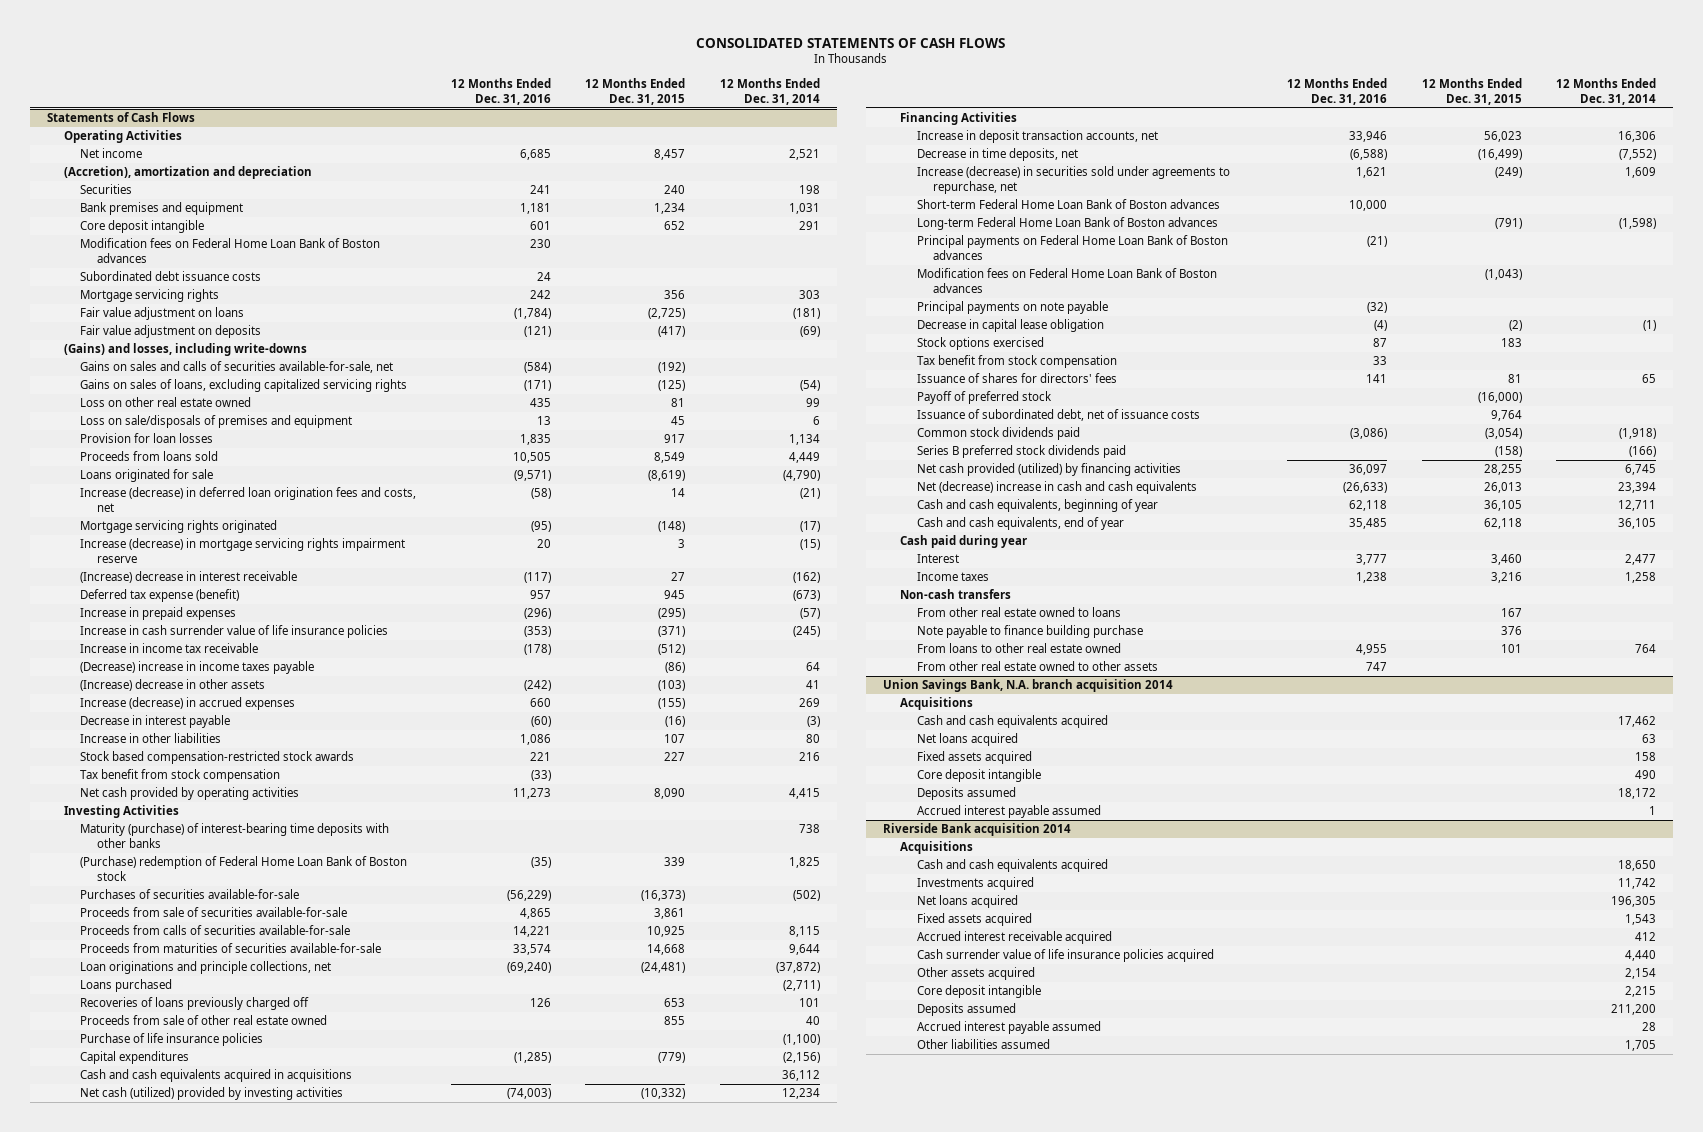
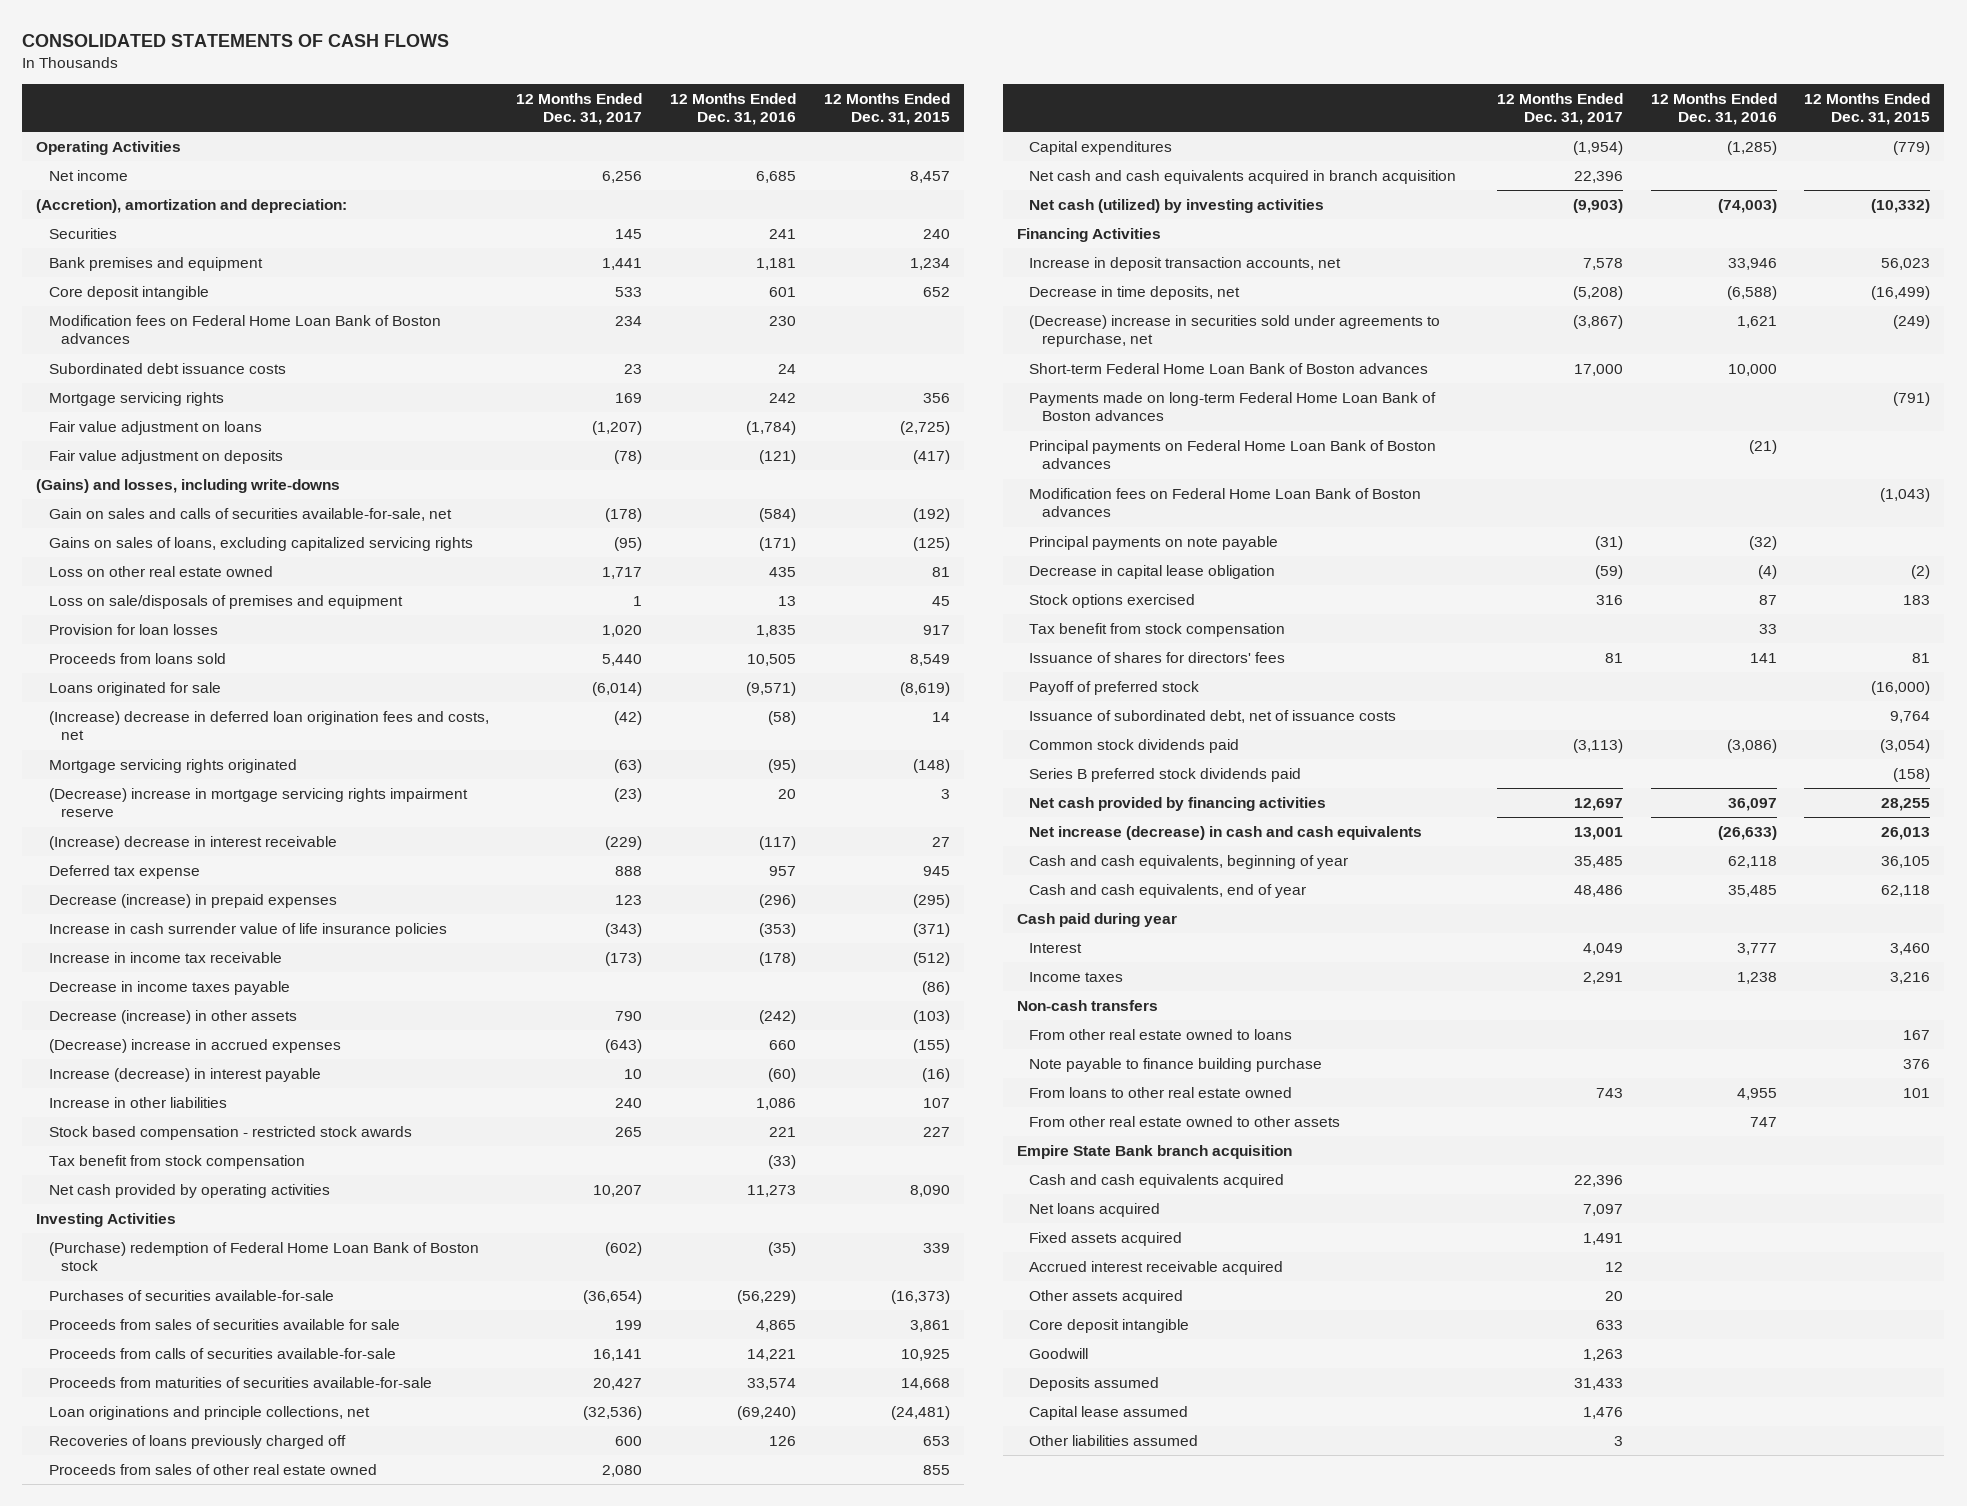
[719,78,820,105] 12 Months Ended Dec. 31, 2014 -> none
none -> [516,92,643,126] 12 Months Ended Dec. 31, 2017
[46,112,195,123] Statements of Cash Flows -> none
[63,166,312,180] (Accretion), amortization and depreciation -> [36,199,348,214] (Accretion), amortization and depreciation:
[80,361,394,374] Gains on sales and calls of securities available-for-sale, net -> [48,508,452,522] Gain on sales and calls of securities available-for-sale, net
[80,487,417,513] Increase (decrease) in deferred loan origination fees and costs, net -> [48,711,489,741] (Increase) decrease in deferred loan origination fees and costs, net
[80,538,406,564] Increase (decrease) in mortgage servicing rights impairment reserve -> [48,788,468,818] (Decrease) increase in mortgage servicing rights impairment reserve
[80,589,240,603] Deferred tax expense (benefit) -> [48,865,200,880] Deferred tax expense
[80,607,237,621] Increase in prepaid expenses -> [48,894,337,909] Decrease (increase) in prepaid expenses
[80,661,315,675] (Decrease) increase in income taxes payable -> [48,981,290,996] Decrease in income taxes payable
[80,679,266,692] (Increase) decrease in other assets -> [48,1010,297,1025] Decrease (increase) in other assets
[80,697,296,711] Increase (decrease) in accrued expenses -> [48,1039,341,1054] (Decrease) increase in accrued expenses
[80,715,231,729] Decrease in interest payable -> [48,1068,321,1083] Increase (decrease) in interest payable
[80,751,355,765] Stock based compensation-restricted stock awards -> [48,1126,412,1141] Stock based compensation - restricted stock awards
[80,823,390,849] Maturity (purchase) of interest-bearing time deposits with other banks -> none
[80,907,348,918] Proceeds from sale of securities available-for-sale -> [48,1319,400,1331] Proceeds from sales of securities available for sale
[80,979,173,993] Loans purchased -> none
[80,1033,264,1047] Purchase of life insurance policies -> none
[80,1015,328,1026] Proceeds from sale of other real estate owned -> [48,1464,377,1476] Proceeds from sales of other real estate owned
[80,1069,353,1083] Cash and cash equivalents acquired in acquisitions -> [1029,170,1457,185] Net cash and cash equivalents acquired in branch acquisition
[80,1087,344,1101] Net cash (utilized) provided by investing activities -> [1029,199,1325,214] Net cash (utilized) by investing activities
[916,166,1230,195] Increase (decrease) in securities sold under agreements to repurchase, net -> [1029,315,1441,348] (Decrease) increase in securities sold under agreements to repurchase, net
[916,217,1218,231] Long-term Federal Home Loan Bank of Boston advances -> [1029,392,1437,422] Payments made on long-term Federal Home Loan Bank of Boston advances
[916,463,1181,477] Net cash provided (utilized) by financing activities -> [1029,797,1327,812] Net cash provided by financing activities
[916,481,1197,495] Net (decrease) increase in cash and cash equivalents -> [1029,826,1423,841] Net increase (decrease) in cash and cash equivalents
[883,679,1174,693] Union Savings Bank, N.A. branch acquisition 2014 -> none
[899,697,973,711] Acquisitions -> none
[916,715,1108,729] Cash and cash equivalents acquired -> none
[916,733,1018,747] Net loans acquired -> none
[916,751,1032,765] Fixed assets acquired -> none
[916,769,1041,783] Core deposit intangible -> none
[916,787,1016,801] Deposits assumed -> none
[916,805,1101,819] Accrued interest payable assumed -> none
[883,823,1072,837] Riverside Bank acquisition 2014 -> none
[899,841,973,855] Acquisitions -> none
none -> [1016,1145,1292,1160] Empire State Bank branch acquisition
[916,877,1034,891] Investments acquired -> none
[916,949,1214,963] Cash surrender value of life insurance policies acquired -> none
none -> [1029,1348,1089,1360] Goodwill
[916,1021,1101,1035] Accrued interest payable assumed -> none
none -> [1029,1406,1189,1421] Capital lease assumed

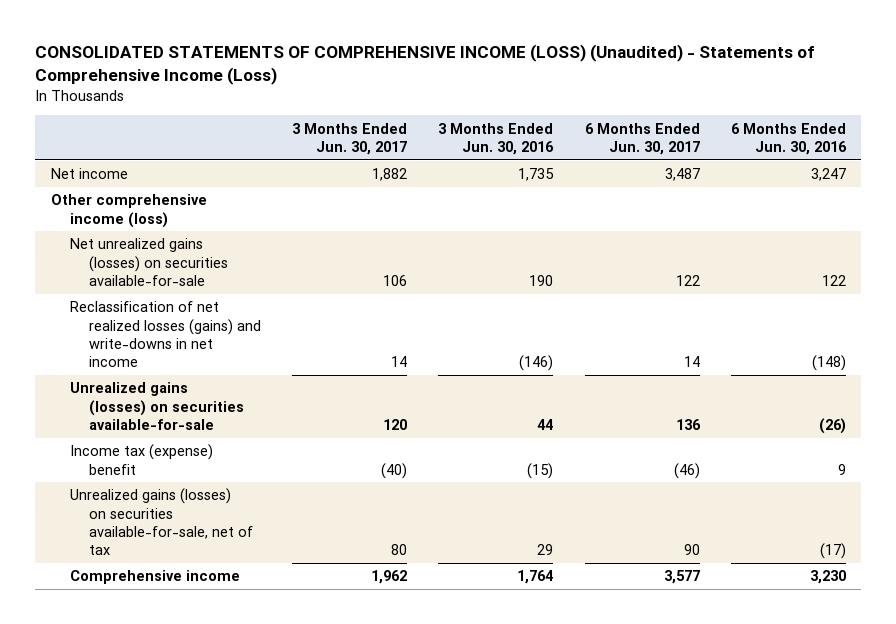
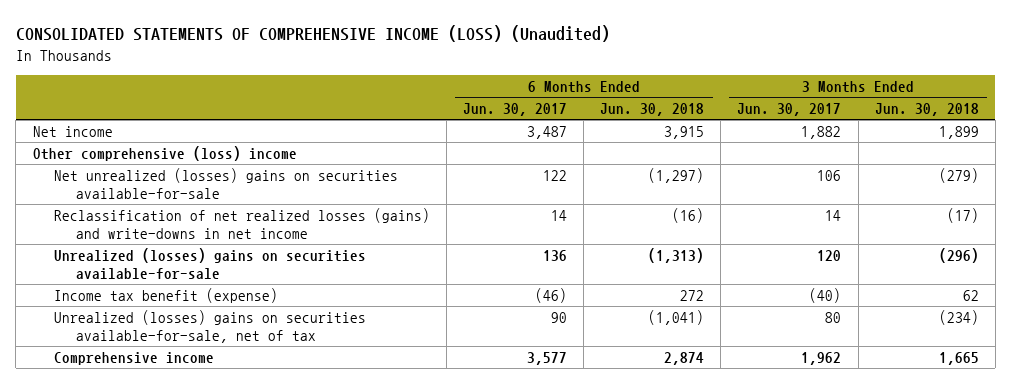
[34,43,814,85] CONSOLIDATED STATEMENTS OF COMPREHENSIVE INCOME (LOSS) (Unaudited) - Statements of Comprehensive Income (Loss) -> [15,25,610,43] CONSOLIDATED STATEMENTS OF COMPREHENSIVE INCOME (LOSS) (Unaudited)
[438,122,555,155] 3 Months Ended Jun. 30, 2016 -> none
[730,122,847,155] 6 Months Ended Jun. 30, 2016 -> none
none -> [600,102,705,116] Jun. 30, 2018
none -> [874,102,979,116] Jun. 30, 2018
[50,194,207,228] Other comprehensive income (loss) -> [32,145,297,161] Other comprehensive (loss) income
[69,238,228,286] Net unrealized gains (losses) on securities available-for-sale -> [54,167,399,200] Net unrealized (losses) gains on securities available-for-sale
[69,382,244,430] Unrealized gains (losses) on securities available-for-sale -> [54,247,367,280] Unrealized (losses) gains on securities available-for-sale
[69,444,213,475] Income tax (expense) benefit -> [54,287,279,303] Income tax benefit (expense)
[69,488,253,556] Unrealized gains (losses) on securities available-for-sale, net of tax -> [54,309,367,344] Unrealized (losses) gains on securities available-for-sale, net of tax

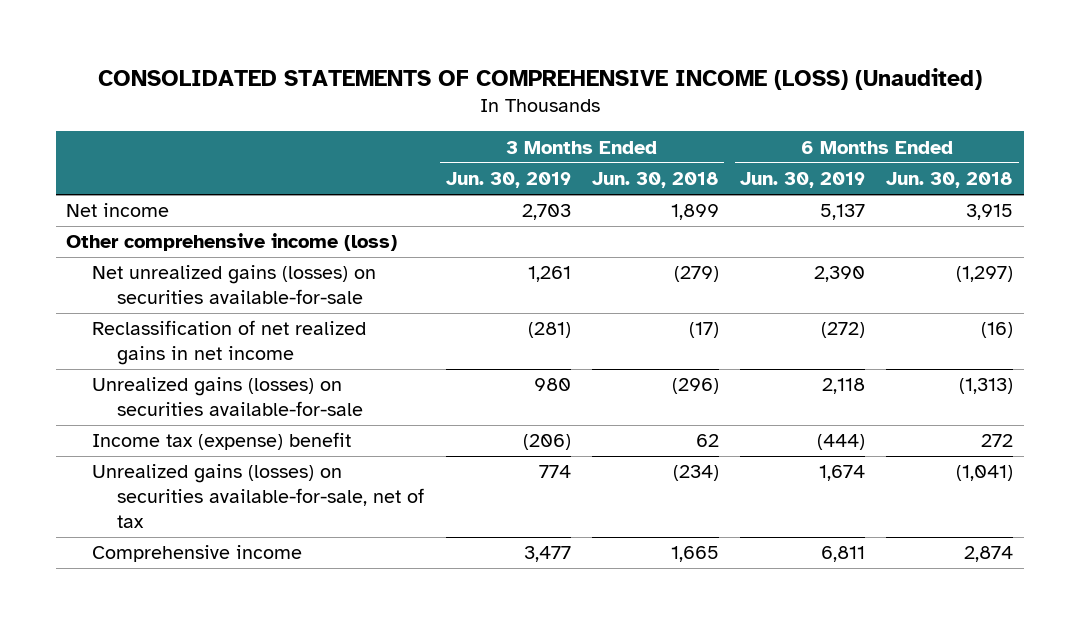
[463,102,568,116] Jun. 30, 2017 -> none
[737,102,842,116] Jun. 30, 2017 -> none
none -> [445,172,571,189] Jun. 30, 2019
none -> [740,172,866,189] Jun. 30, 2019
[32,145,297,161] Other comprehensive (loss) income -> [66,233,398,252] Other comprehensive income (loss)
[54,167,399,200] Net unrealized (losses) gains on securities available-for-sale -> [91,265,376,305] Net unrealized gains (losses) on securities available-for-sale
[54,207,431,240] Reclassification of net realized losses (gains) and write-downs in net income -> [91,320,366,366] Reclassification of net realized gains in net income
[54,247,367,280] Unrealized (losses) gains on securities available-for-sale -> [91,377,364,417] Unrealized gains (losses) on securities available-for-sale
[54,287,279,303] Income tax benefit (expense) -> [91,432,351,451] Income tax (expense) benefit
[54,309,367,344] Unrealized (losses) gains on securities available-for-sale, net of tax -> [91,464,425,529] Unrealized gains (losses) on securities available-for-sale, net of tax

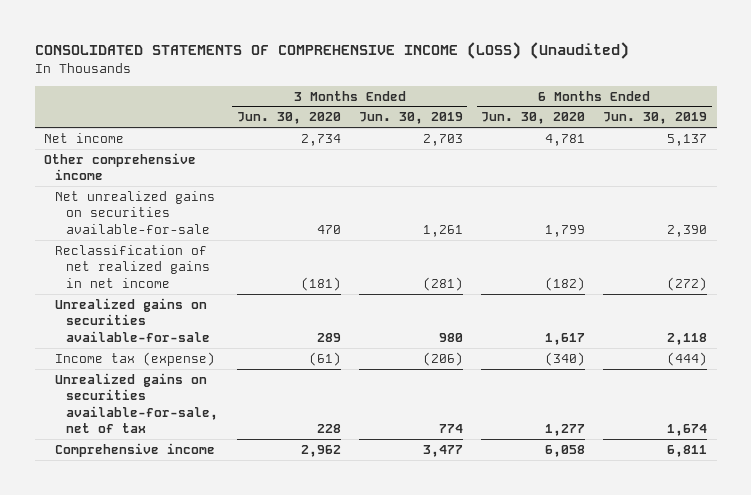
[591,172,719,189] Jun. 30, 2018 -> none
[886,172,1014,189] Jun. 30, 2018 -> none
none -> [236,112,341,125] Jun. 30, 2020
none -> [481,112,586,125] Jun. 30, 2020
[66,233,398,252] Other comprehensive income (loss) -> [43,152,196,181] Other comprehensive income
[91,265,376,305] Net unrealized gains (losses) on securities available-for-sale -> [55,190,216,234] Net unrealized gains on securities available-for-sale
[91,377,364,417] Unrealized gains (losses) on securities available-for-sale -> [55,297,211,342] Unrealized gains on securities available-for-sale
[91,432,351,451] Income tax (expense) benefit -> [55,351,216,366] Income tax (expense)
[91,464,425,529] Unrealized gains (losses) on securities available-for-sale, net of tax -> [55,372,219,434] Unrealized gains on securities available-for-sale, net of tax

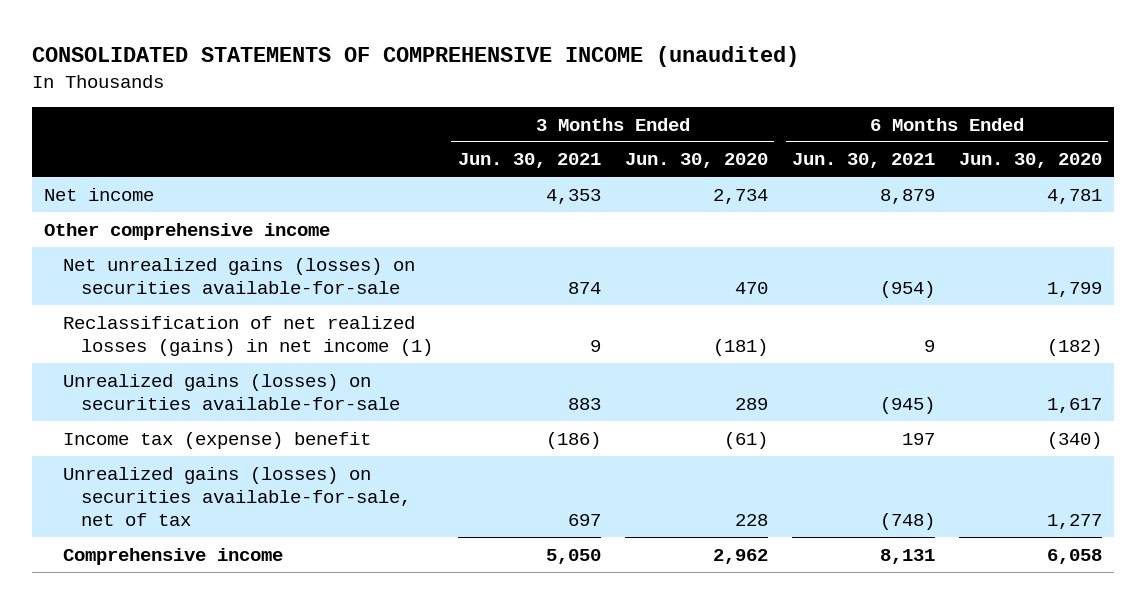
[34,41,629,59] CONSOLIDATED STATEMENTS OF COMPREHENSIVE INCOME (LOSS) (Unaudited) -> [32,46,800,68] CONSOLIDATED STATEMENTS OF COMPREHENSIVE INCOME (unaudited)
[358,112,463,125] Jun. 30, 2019 -> none
[603,112,708,125] Jun. 30, 2019 -> none
none -> [457,153,601,169] Jun. 30, 2021
none -> [791,153,935,169] Jun. 30, 2021
[55,190,216,234] Net unrealized gains on securities available-for-sale -> [62,257,415,294] Net unrealized gains (losses) on securities available-for-sale
[55,244,211,288] Reclassification of net realized gains in net income -> [62,315,434,356] Reclassification of net realized losses (gains) in net income (1)
[55,297,211,342] Unrealized gains on securities available-for-sale -> [62,373,401,410] Unrealized gains (losses) on securities available-for-sale
[55,351,216,366] Income tax (expense) -> [62,431,371,449] Income tax (expense) benefit
[55,372,219,434] Unrealized gains on securities available-for-sale, net of tax -> [62,466,412,526] Unrealized gains (losses) on securities available-for-sale, net of tax

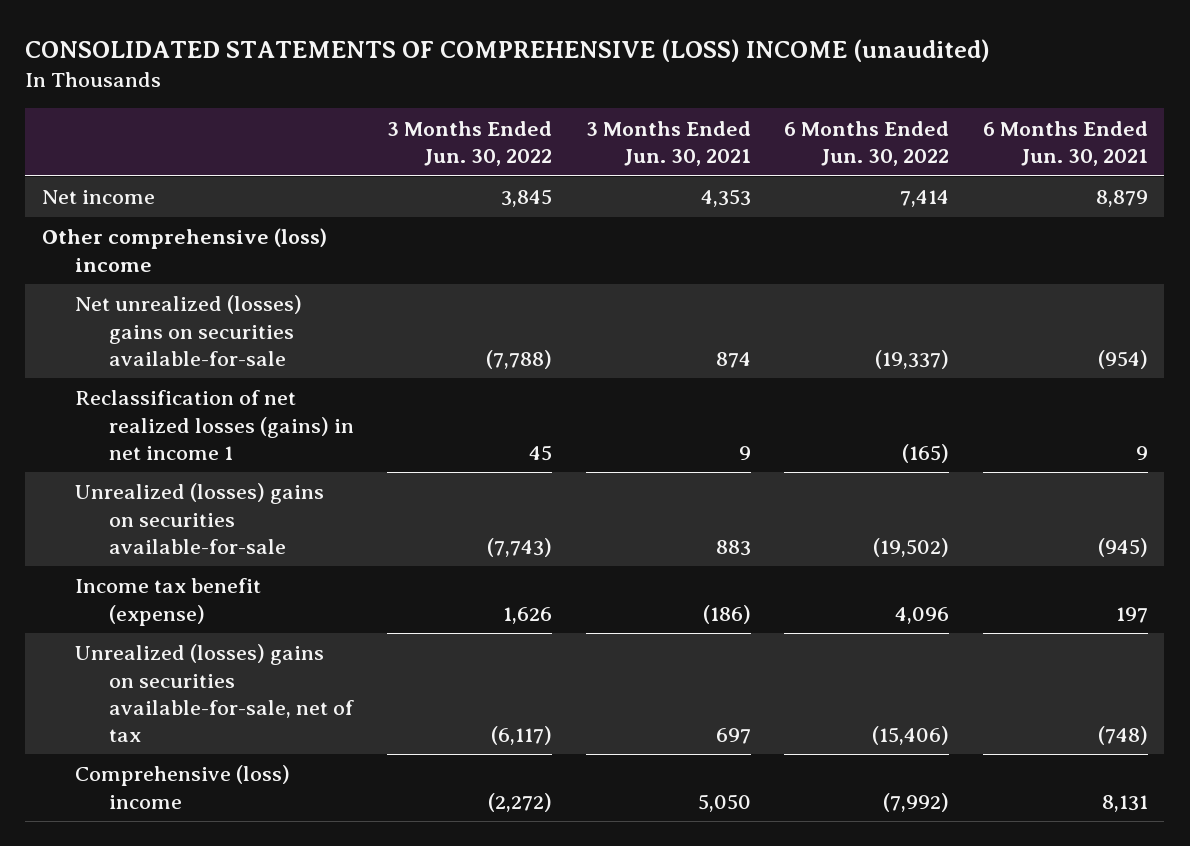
[32,46,800,68] CONSOLIDATED STATEMENTS OF COMPREHENSIVE INCOME (unaudited) -> [25,39,991,63] CONSOLIDATED STATEMENTS OF COMPREHENSIVE (LOSS) INCOME (unaudited)
[624,153,768,169] Jun. 30, 2020 -> none
[959,153,1103,169] Jun. 30, 2020 -> none
none -> [387,120,553,166] 3 Months Ended Jun. 30, 2022
none -> [784,120,950,166] 6 Months Ended Jun. 30, 2022
[44,222,331,240] Other comprehensive income -> [41,228,327,272] Other comprehensive (loss) income
[62,257,415,294] Net unrealized gains (losses) on securities available-for-sale -> [75,295,303,366] Net unrealized (losses) gains on securities available-for-sale
[62,315,434,356] Reclassification of net realized losses (gains) in net income (1) -> [75,390,354,460] Reclassification of net realized losses (gains) in net income 1
[62,373,401,410] Unrealized gains (losses) on securities available-for-sale -> [75,483,325,554] Unrealized (losses) gains on securities available-for-sale
[62,431,371,449] Income tax (expense) benefit -> [75,578,262,626] Income tax benefit (expense)
[62,466,412,526] Unrealized gains (losses) on securities available-for-sale, net of tax -> [75,644,354,742] Unrealized (losses) gains on securities available-for-sale, net of tax
[62,547,283,565] Comprehensive income -> [75,765,291,809] Comprehensive (loss) income

